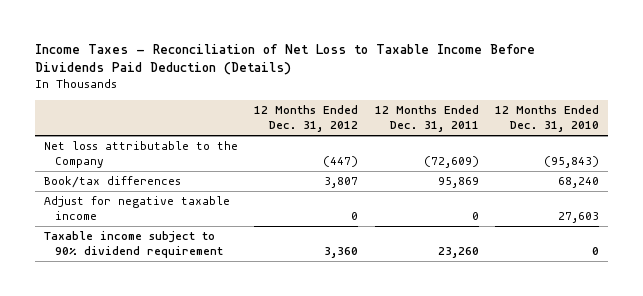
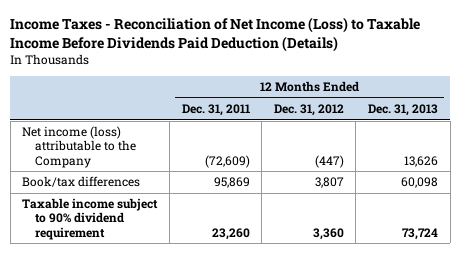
[35,43,536,76] Income Taxes - Reconciliation of Net Loss to Taxable Income Before Dividends Paid Deduction (Details) -> [10,16,421,52] Income Taxes - Reconciliation of Net Income (Loss) to Taxable Income Before Dividends Paid Deduction (Details)
[495,105,600,133] 12 Months Ended Dec. 31, 2010 -> none
none -> [368,103,439,116] Dec. 31, 2013
[43,140,238,169] Net loss attributable to the Company -> [22,126,136,168] Net income (loss) attributable to the Company
[43,195,230,221] Adjust for negative taxable income -> none

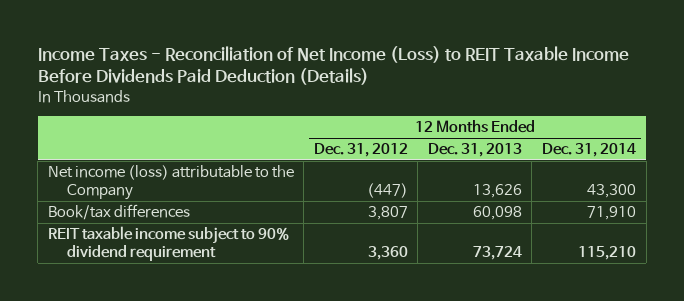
[10,16,421,52] Income Taxes - Reconciliation of Net Income (Loss) to Taxable Income Before Dividends Paid Deduction (Details) -> [37,46,629,86] Income Taxes - Reconciliation of Net Income (Loss) to REIT Taxable Income Before Dividends Paid Deduction (Details)
[181,103,250,116] Dec. 31, 2011 -> none
none -> [542,143,637,158] Dec. 31, 2014
[22,198,159,240] Taxable income subject to 90% dividend requirement -> [47,226,289,261] REIT taxable income subject to 90% dividend requirement

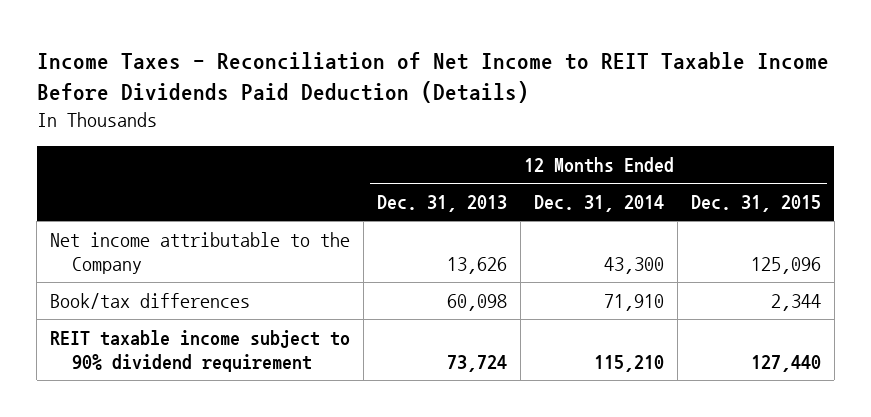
[37,46,629,86] Income Taxes - Reconciliation of Net Income (Loss) to REIT Taxable Income Before Dividends Paid Deduction (Details) -> [36,52,829,104] Income Taxes - Reconciliation of Net Income to REIT Taxable Income Before Dividends Paid Deduction (Details)
[313,143,408,158] Dec. 31, 2012 -> none
none -> [690,195,821,213] Dec. 31, 2015
[47,165,294,200] Net income (loss) attributable to the Company -> [50,231,351,274] Net income attributable to the Company

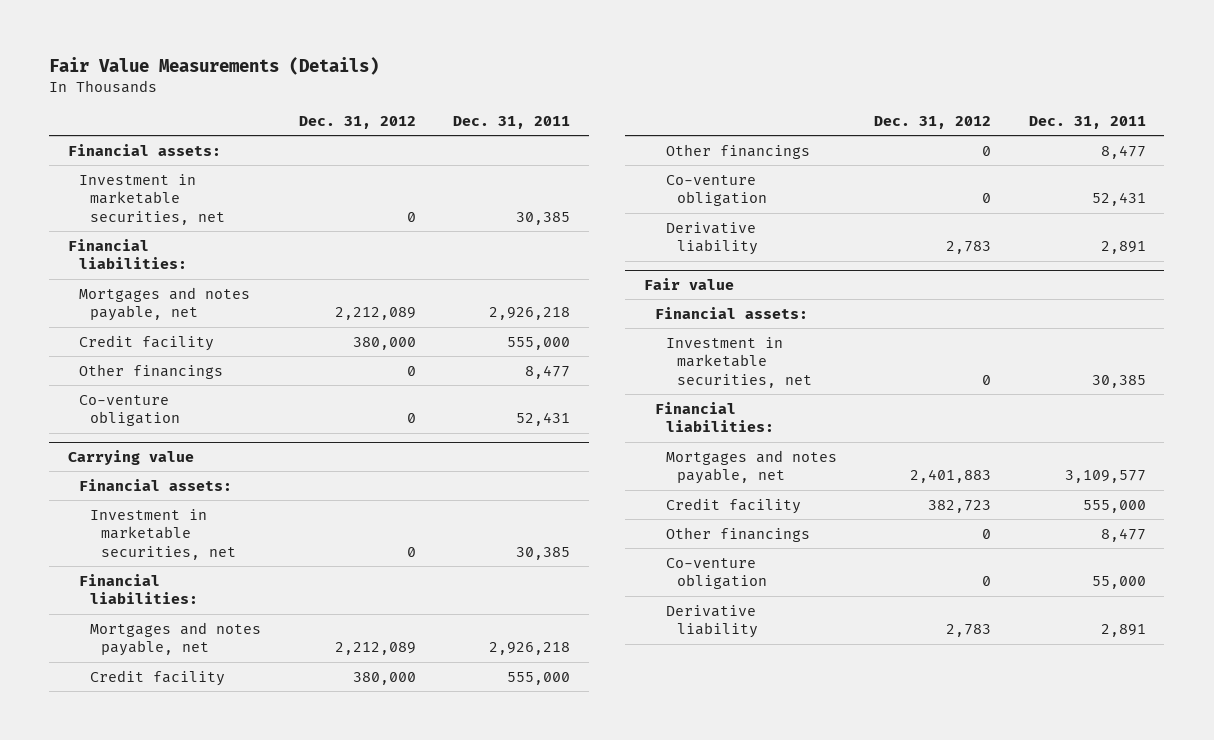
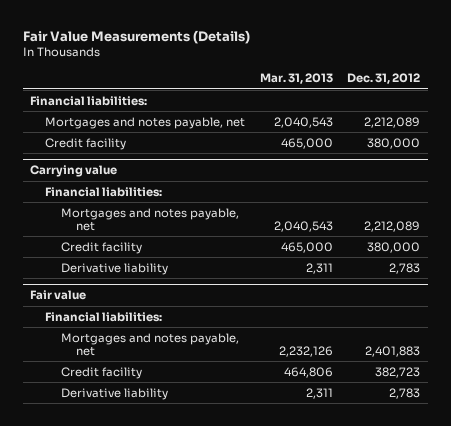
[452,115,570,129] Dec. 31, 2011 -> none
none -> [259,72,333,84] Mar. 31, 2013
[68,143,222,156] Financial assets: -> none
[79,173,226,226] Investment in marketable securities, net -> none
[79,363,224,379] Other financings -> none
[79,394,181,427] Co-venture obligation -> none
[79,478,233,491] Financial assets: -> none
[90,508,237,561] Investment in marketable securities, net -> none
[665,143,810,159] Other financings -> none
[665,174,768,207] Co-venture obligation -> none
[654,306,808,319] Financial assets: -> none
[665,336,813,389] Investment in marketable securities, net -> none
[665,526,810,542] Other financings -> none
[665,557,768,590] Co-venture obligation -> none

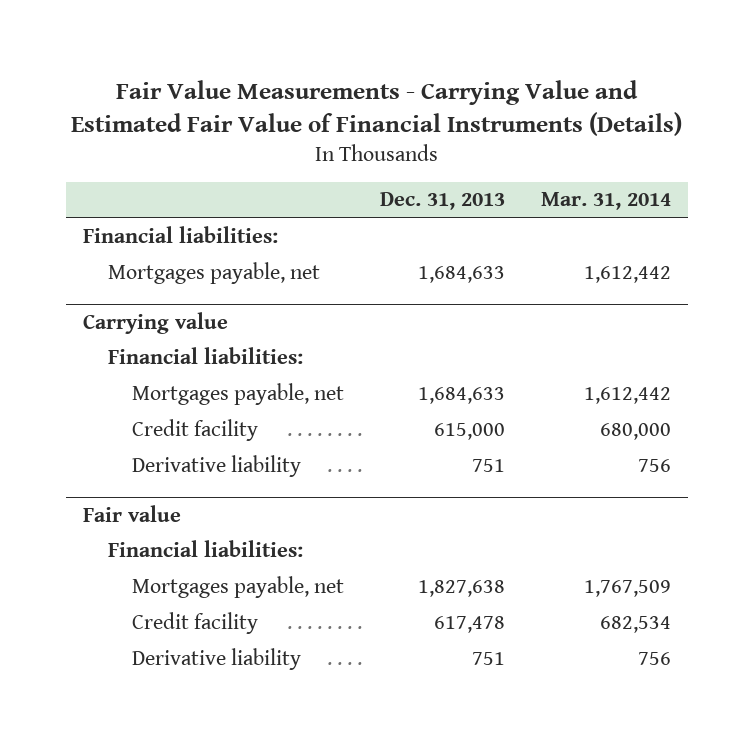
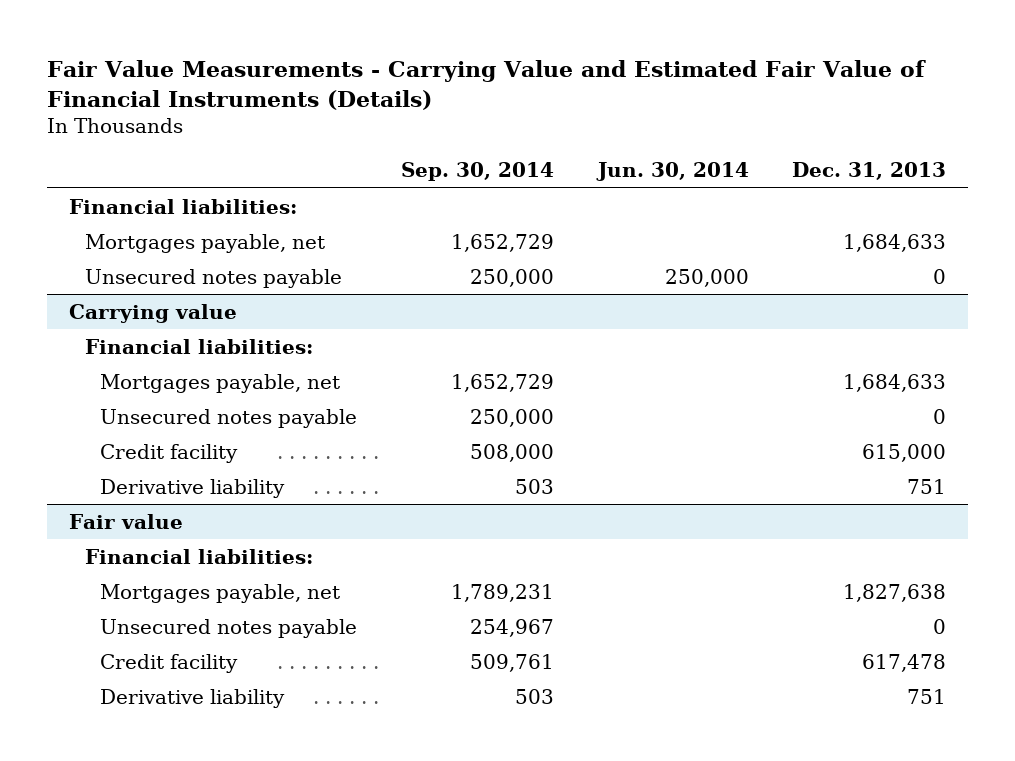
[540,192,671,211] Mar. 31, 2014 -> none
none -> [400,162,554,182] Sep. 30, 2014
none -> [595,162,749,182] Jun. 30, 2014
none -> [84,268,342,288] Unsecured notes payable
none -> [100,408,358,428] Unsecured notes payable
none -> [100,618,358,638] Unsecured notes payable

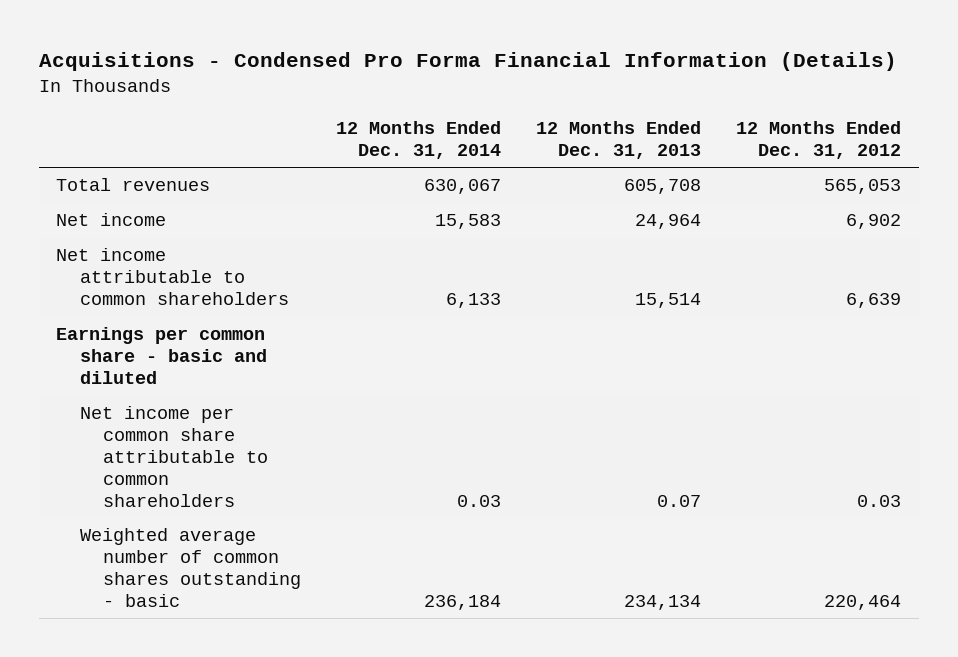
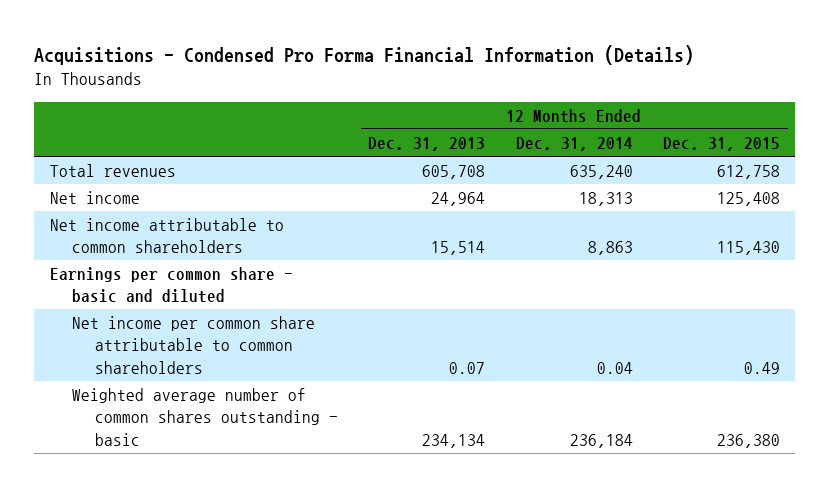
[736,121,902,159] 12 Months Ended Dec. 31, 2012 -> none
none -> [662,137,780,152] Dec. 31, 2015
[424,179,502,195] 630,067 -> [569,165,633,180] 635,240
[435,214,502,230] 15,583 -> [578,192,633,207] 18,313
[446,293,502,309] 6,133 -> [587,241,633,256] 8,863
[457,494,502,507] 0.03 -> [596,361,633,374] 0.04

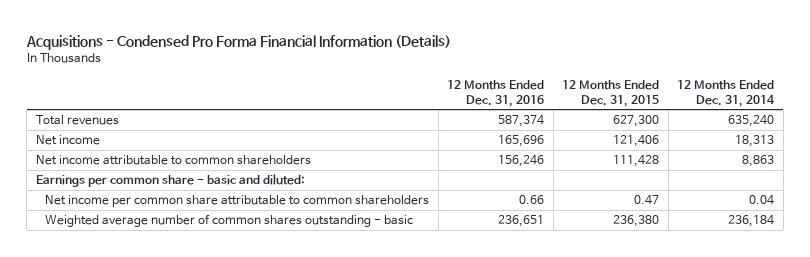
[368,137,486,152] Dec. 31, 2013 -> none
none -> [447,79,545,107] 12 Months Ended Dec. 31, 2016
[716,165,780,180] 612,758 -> [613,115,660,128] 627,300
[716,192,780,207] 125,408 -> [613,135,660,148] 121,406
[716,241,780,256] 115,430 -> [613,155,660,168] 111,428
[49,267,293,304] Earnings per common share - basic and diluted -> [35,174,305,188] Earnings per common share - basic and diluted:
[743,361,780,374] 0.49 -> [634,195,660,206] 0.47

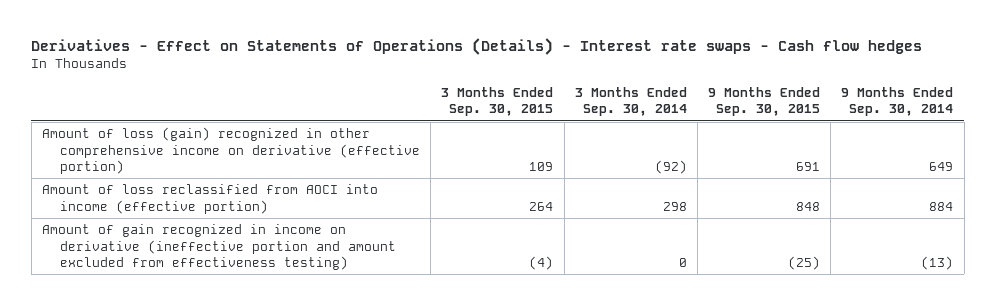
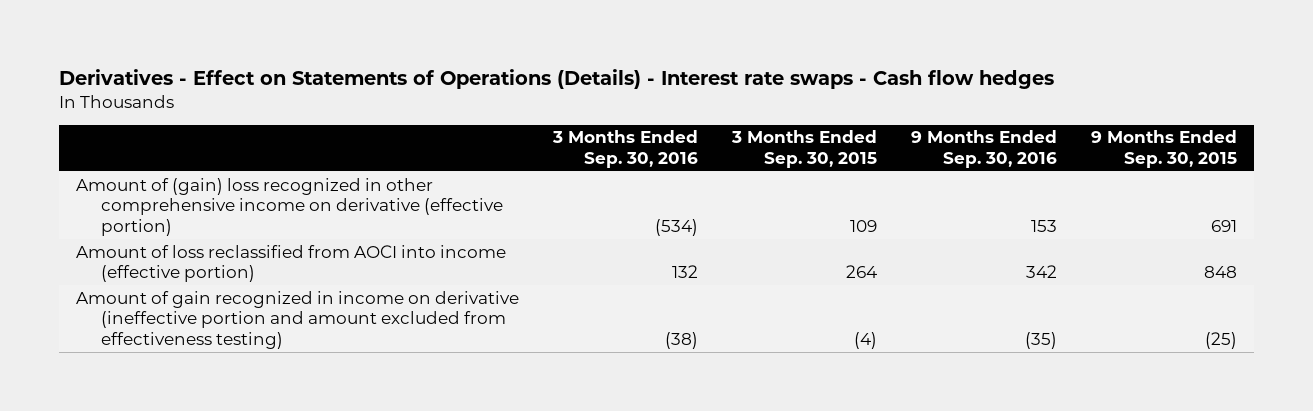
[574,87,687,117] 3 Months Ended Sep. 30, 2014 -> none
[841,87,954,117] 9 Months Ended Sep. 30, 2014 -> none
none -> [552,130,699,169] 3 Months Ended Sep. 30, 2016
none -> [911,130,1058,169] 9 Months Ended Sep. 30, 2016
[41,127,421,175] Amount of loss (gain) recognized in other comprehensive income on derivative (effective portion) -> [76,177,504,236] Amount of (gain) loss recognized in other comprehensive income on derivative (effective portion)

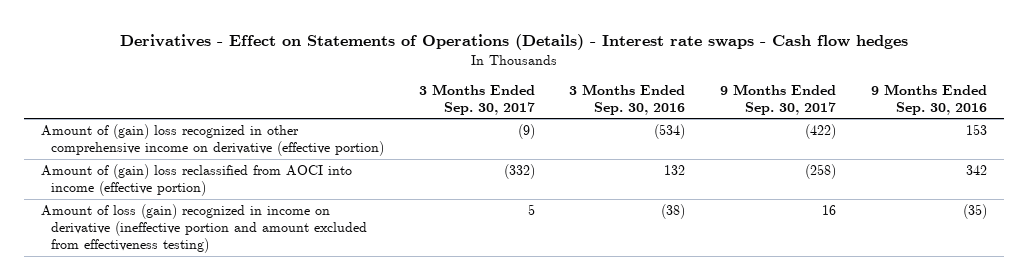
[731,130,878,169] 3 Months Ended Sep. 30, 2015 -> none
[1091,130,1238,169] 9 Months Ended Sep. 30, 2015 -> none
none -> [418,84,535,116] 3 Months Ended Sep. 30, 2017
none -> [720,84,837,116] 9 Months Ended Sep. 30, 2017
[76,244,507,283] Amount of loss reclassified from AOCI into income (effective portion) -> [41,164,353,197] Amount of (gain) loss reclassified from AOCI into income (effective portion)
[76,290,520,349] Amount of gain recognized in income on derivative (ineffective portion and amount excluded from effectiveness testing) -> [41,204,368,254] Amount of loss (gain) recognized in income on derivative (ineffective portion and amount excluded from effectiveness testing)

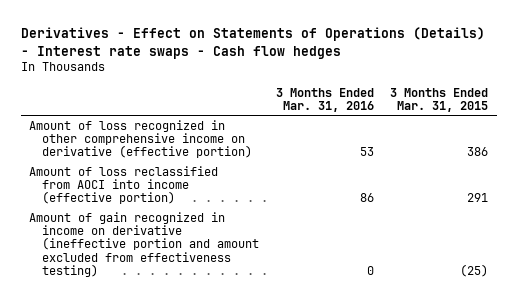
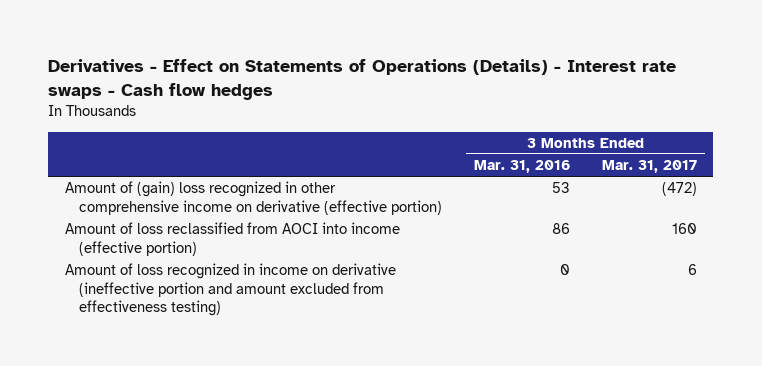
[390,87,489,113] 3 Months Ended Mar. 31, 2015 -> none
none -> [602,160,698,174] Mar. 31, 2017
[28,119,253,159] Amount of loss recognized in other comprehensive income on derivative (effective portion) -> [64,181,442,215] Amount of (gain) loss recognized in other comprehensive income on derivative (effective portion)
[28,211,260,278] Amount of gain recognized in income on derivative (ineffective portion and amount excluded from effectiveness testing) -> [64,263,396,316] Amount of loss recognized in income on derivative (ineffective portion and amount excluded from effectiveness testing)

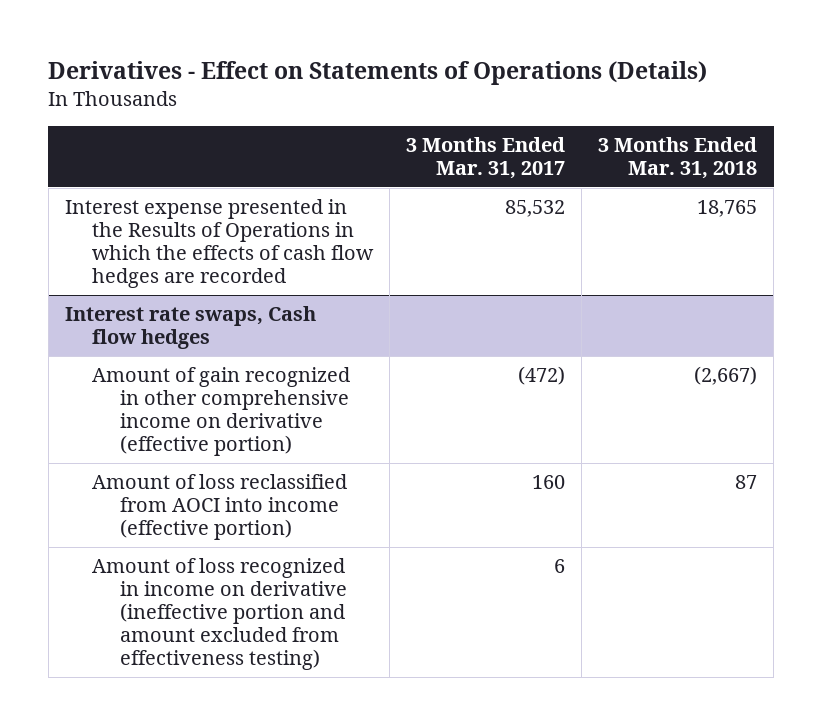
[48,59,677,100] Derivatives - Effect on Statements of Operations (Details) - Interest rate swaps - Cash flow hedges -> [48,61,708,86] Derivatives - Effect on Statements of Operations (Details)
[474,160,571,174] Mar. 31, 2016 -> none
none -> [598,137,758,180] 3 Months Ended Mar. 31, 2018
none -> [64,198,375,289] Interest expense presented in the Results of Operations in which the effects of cash flow hedges are recorded
none -> [64,305,316,350] Interest rate swaps, Cash flow hedges
[64,181,442,215] Amount of (gain) loss recognized in other comprehensive income on derivative (effective portion) -> [92,366,351,457] Amount of gain recognized in other comprehensive income on derivative (effective portion)

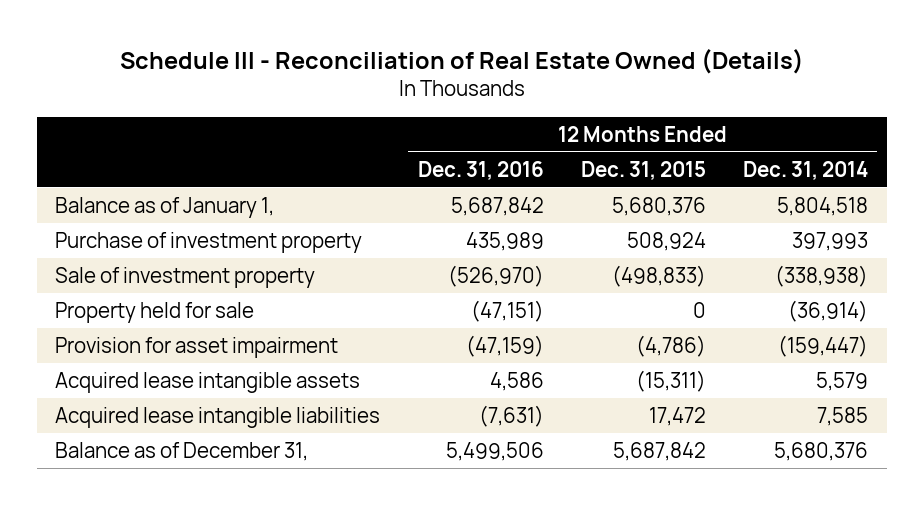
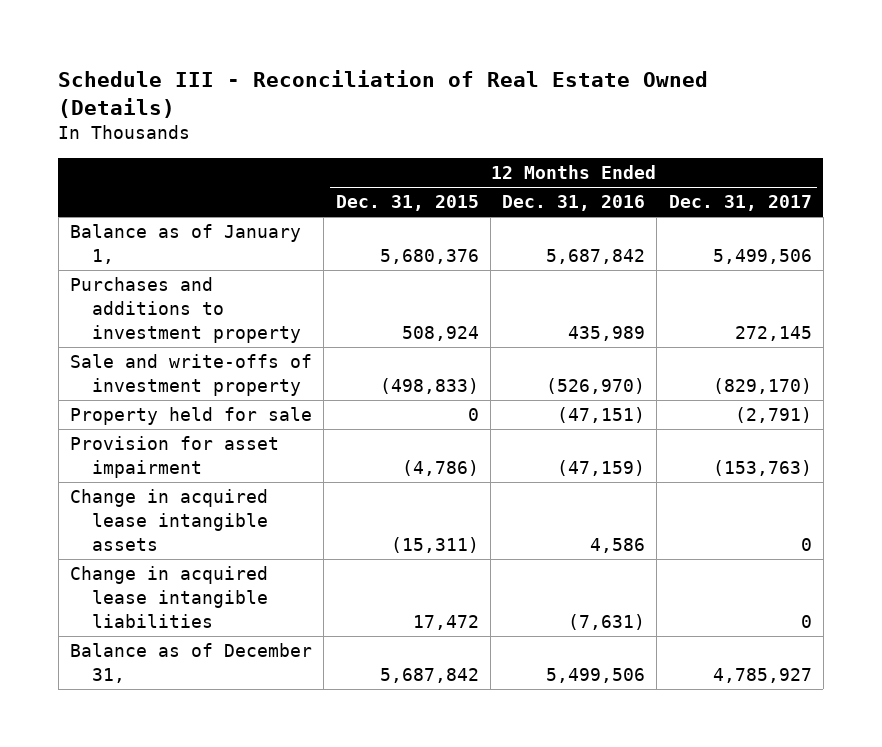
[743,160,869,180] Dec. 31, 2014 -> none
none -> [668,195,812,212] Dec. 31, 2017
[55,231,363,253] Purchase of investment property -> [70,277,302,343] Purchases and additions to investment property
[55,266,316,288] Sale of investment property -> [70,354,313,396] Sale and write-offs of investment property
[55,371,361,393] Acquired lease intangible assets -> [70,489,269,551] Change in acquired lease intangible assets
[55,406,381,428] Acquired lease intangible liabilities -> [70,566,269,628] Change in acquired lease intangible liabilities

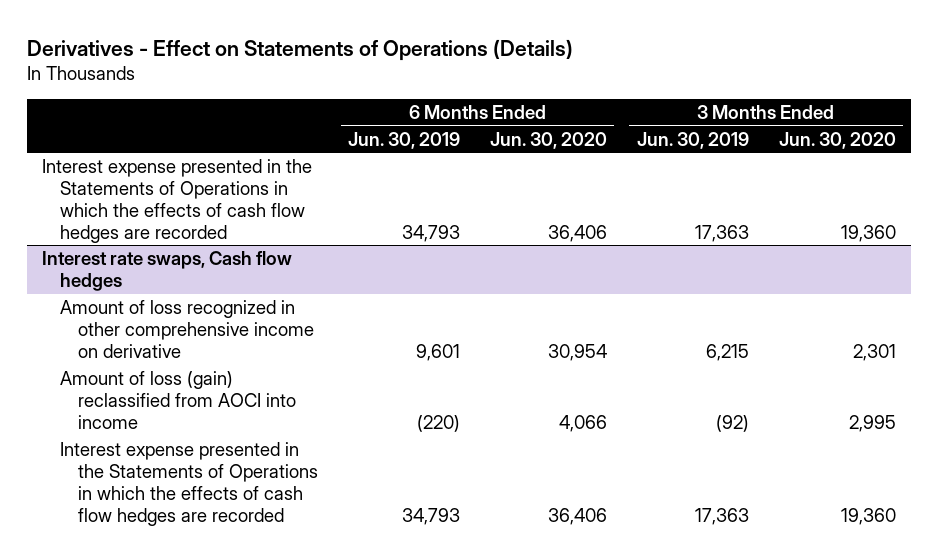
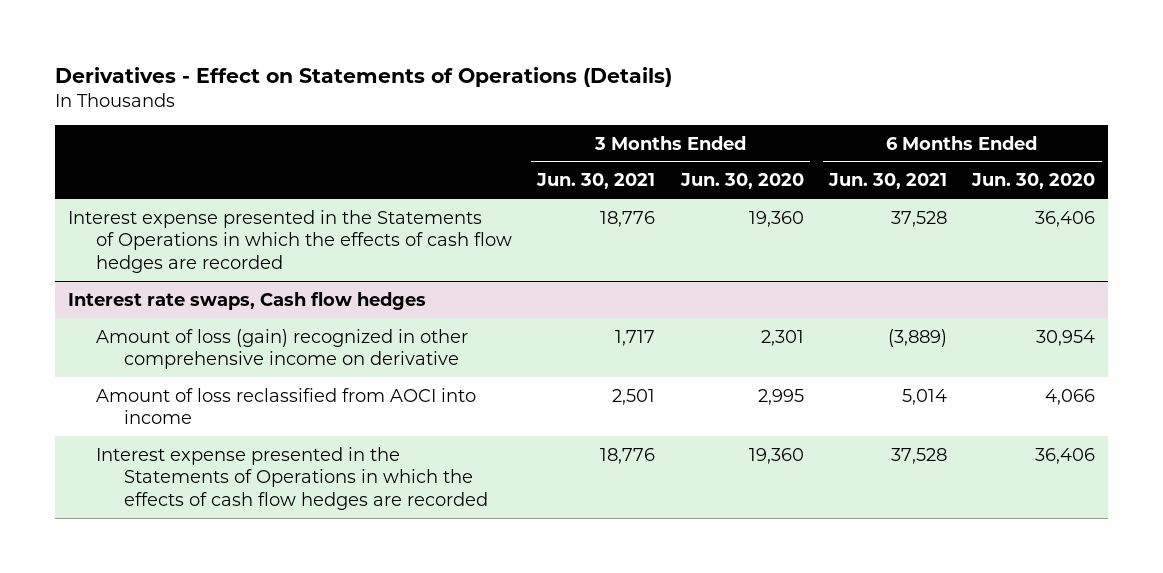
[348,131,461,149] Jun. 30, 2019 -> none
[636,131,749,149] Jun. 30, 2019 -> none
none -> [536,173,656,190] Jun. 30, 2021
none -> [828,173,948,190] Jun. 30, 2021
[59,300,315,358] Amount of loss recognized in other comprehensive income on derivative -> [96,328,469,370] Amount of loss (gain) recognized in other comprehensive income on derivative
[59,371,297,429] Amount of loss (gain) reclassified from AOCI into income -> [96,387,477,425] Amount of loss reclassified from AOCI into income

